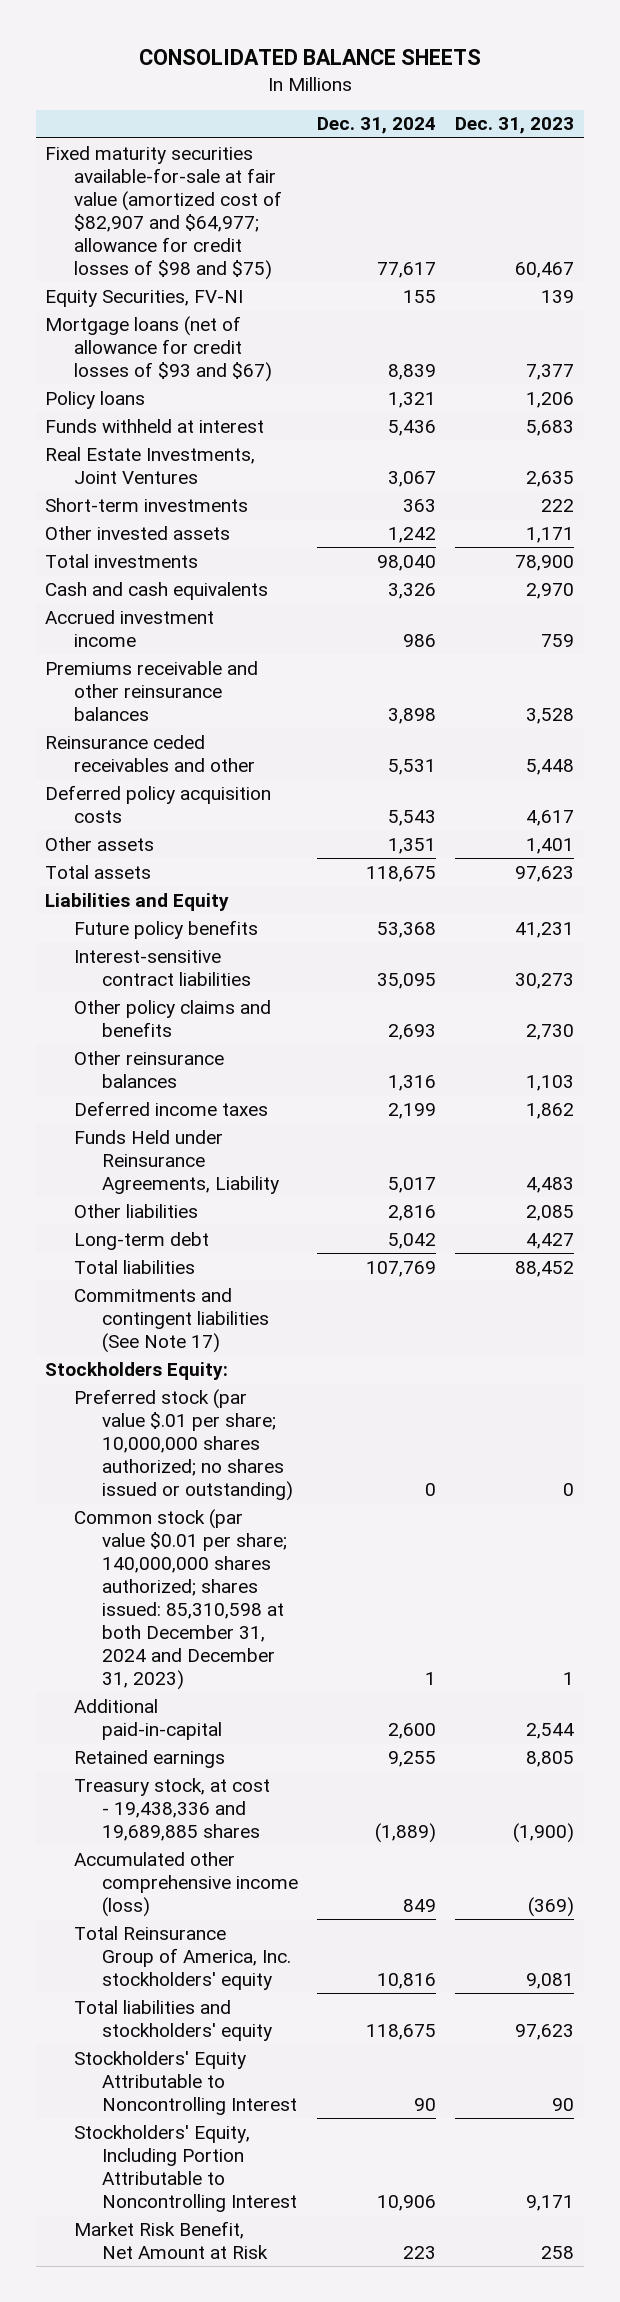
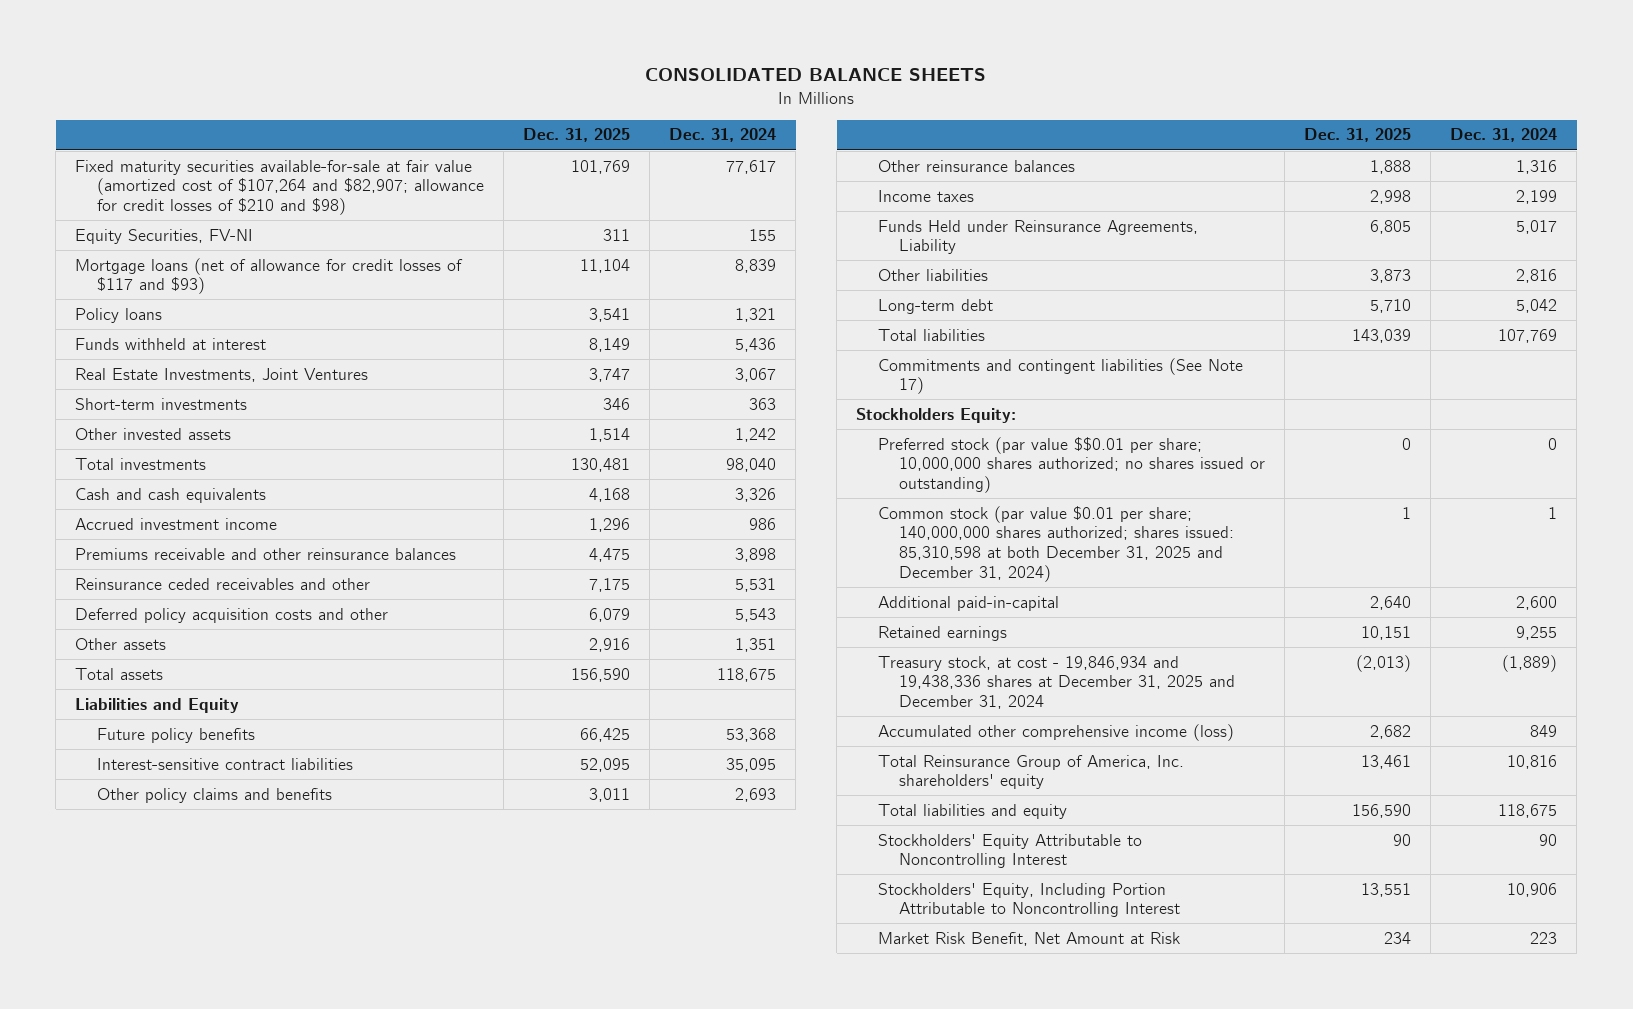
[455,117,575,135] Dec. 31, 2023 -> none
none -> [522,128,630,143] Dec. 31, 2025
[45,145,282,280] Fixed maturity securities available-for-sale at fair value (amortized cost of $82,907 and $64,977; allowance for credit losses of $98 and $75) -> [75,159,484,216] Fixed maturity securities available-for-sale at fair value (amortized cost of $107,264 and $82,907; allowance for credit losses of $210 and $98)
[45,315,272,382] Mortgage loans (net of allowance for credit losses of $93 and $67) -> [75,257,464,295] Mortgage loans (net of allowance for credit losses of $117 and $93)
[45,784,272,823] Deferred policy acquisition costs -> [75,607,389,623] Deferred policy acquisition costs and other
[73,1100,268,1116] Deferred income taxes -> [877,189,974,202] Income taxes
[73,1388,294,1501] Preferred stock (par value $.01 per share; 10,000,000 shares authorized; no shares issued or outstanding) -> [877,436,1265,494] Preferred stock (par value $$0.01 per share; 10,000,000 shares authorized; no shares issued or outstanding)
[73,1508,288,1690] Common stock (par value $0.01 per share; 140,000,000 shares authorized; shares issued: 85,310,598 at both December 31, 2024 and December 31, 2023) -> [877,505,1234,582] Common stock (par value $0.01 per share; 140,000,000 shares authorized; shares issued: 85,310,598 at both December 31, 2025 and December 31, 2024)
[73,1777,270,1841] Treasury stock, at cost - 19,438,336 and 19,689,885 shares -> [877,655,1235,710] Treasury stock, at cost - 19,846,934 and 19,438,336 shares at December 31, 2025 and December 31, 2024
[73,1925,292,1990] Total Reinsurance Group of America, Inc. stockholders' equity -> [877,754,1184,790] Total Reinsurance Group of America, Inc. shareholders' equity
[73,1999,273,2041] Total liabilities and stockholders' equity -> [877,803,1067,819] Total liabilities and equity

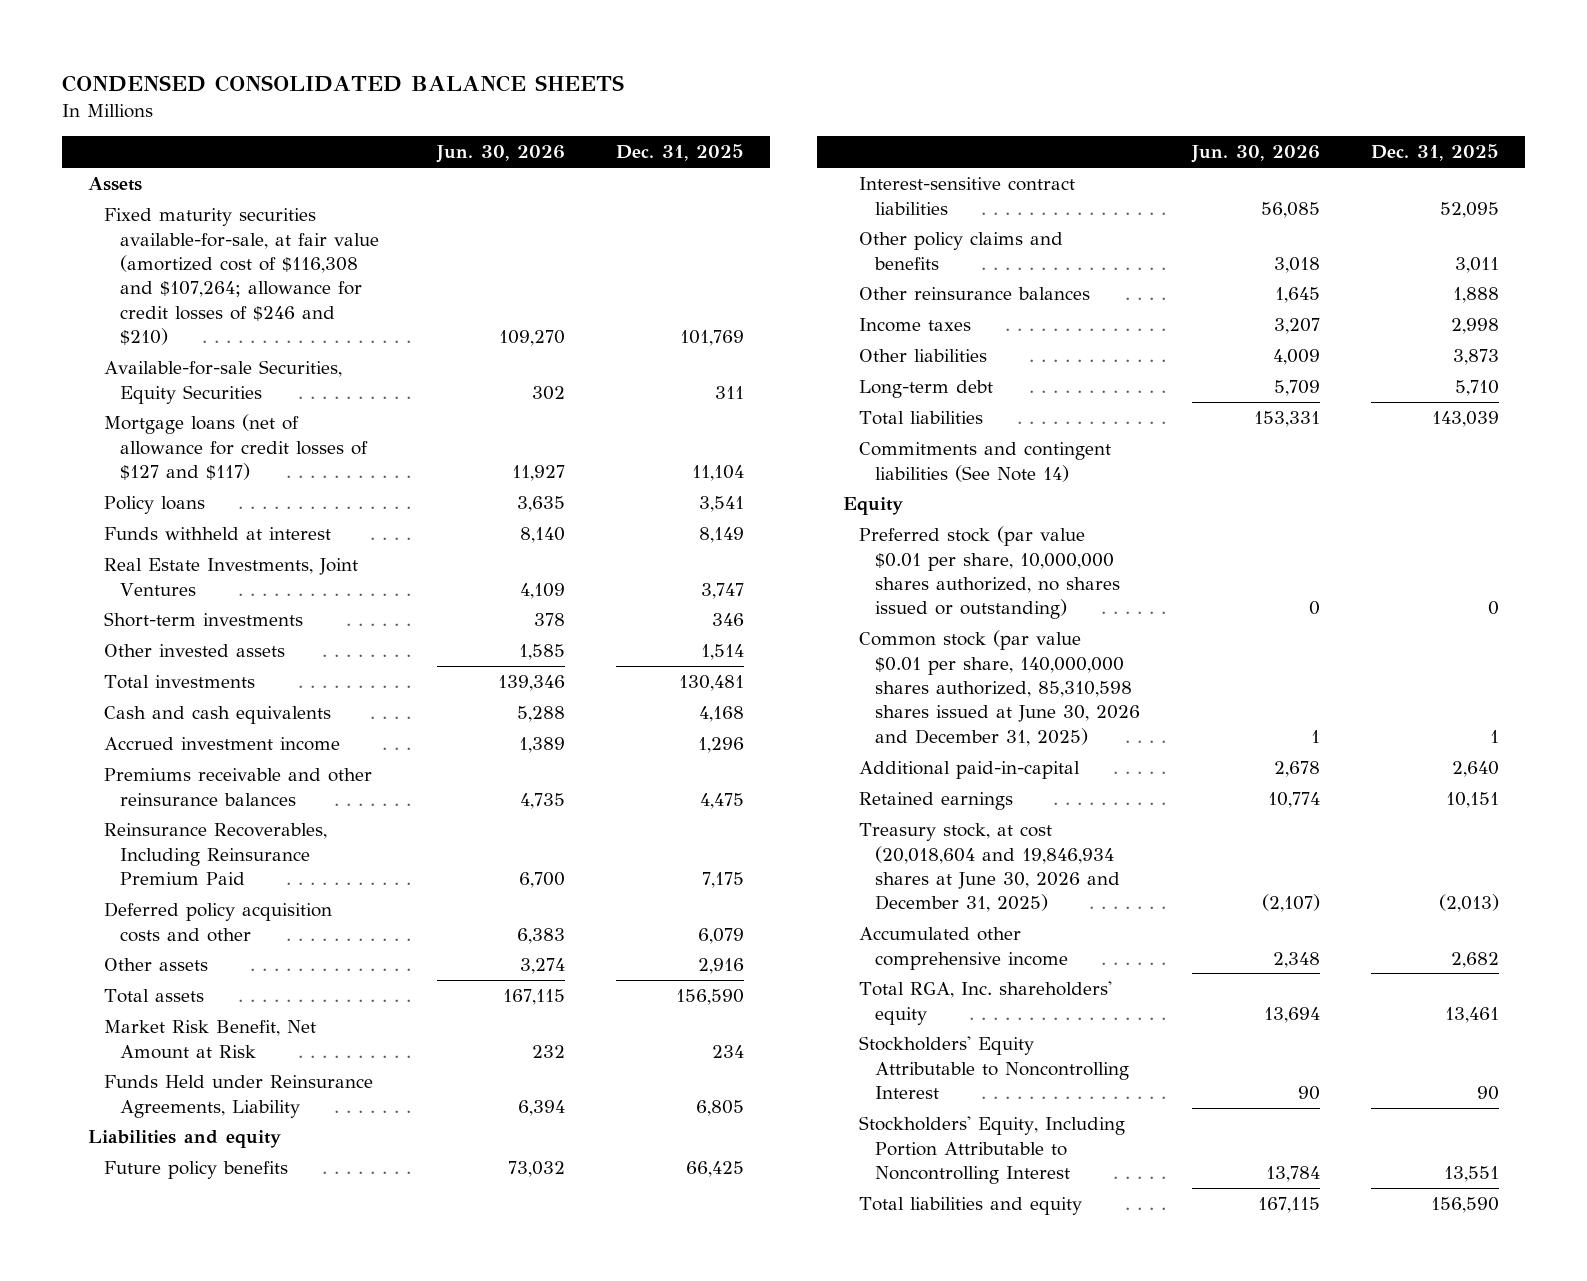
[645,68,987,82] CONSOLIDATED BALANCE SHEETS -> [62,75,625,93] CONDENSED CONSOLIDATED BALANCE SHEETS
[669,128,777,143] Dec. 31, 2024 -> none
none -> [435,145,565,164] Jun. 30, 2026
none -> [87,177,142,192] Assets
[75,159,484,216] Fixed maturity securities available-for-sale at fair value (amortized cost of $107,264 and $82,907; allowance for credit losses of $210 and $98) -> [103,208,380,346] Fixed maturity securities available-for-sale, at fair value (amortized cost of $116,308 and $107,264; allowance for credit losses of $246 and $210)
[75,228,254,244] Equity Securities, FV-NI -> [103,360,342,404] Available-for-sale Securities, Equity Securities
[75,257,464,295] Mortgage loans (net of allowance for credit losses of $117 and $93) -> [103,414,369,480] Mortgage loans (net of allowance for credit losses of $127 and $117)
[75,577,371,590] Reinsurance ceded receivables and other -> [103,823,327,885] Reinsurance Recoverables, Including Reinsurance Premium Paid
[877,931,1180,946] Market Risk Benefit, Net Amount at Risk -> [103,1020,316,1059] Market Risk Benefit, Net Amount at Risk
[877,219,1198,255] Funds Held under Reinsurance Agreements, Liability -> [103,1075,373,1118] Funds Held under Reinsurance Agreements, Liability
[75,697,240,713] Liabilities and Equity -> [87,1130,281,1149] Liabilities and equity
[877,357,1243,395] Commitments and contingent liabilities (See Note 17) -> [858,442,1111,482] Commitments and contingent liabilities (See Note 14)
[856,407,1017,423] Stockholders Equity: -> [842,497,903,516] Equity
[877,436,1265,494] Preferred stock (par value $$0.01 per share; 10,000,000 shares authorized; no shares issued or outstanding) -> [858,526,1121,620] Preferred stock (par value $0.01 per share, 10,000,000 shares authorized, no shares issued or outstanding)
[877,505,1234,582] Common stock (par value $0.01 per share; 140,000,000 shares authorized; shares issued: 85,310,598 at both December 31, 2025 and December 31, 2024) -> [858,630,1141,746] Common stock (par value $0.01 per share, 140,000,000 shares authorized, 85,310,598 shares issued at June 30, 2026 and December 31, 2025)
[877,655,1235,710] Treasury stock, at cost - 19,846,934 and 19,438,336 shares at December 31, 2025 and December 31, 2024 -> [858,823,1121,913] Treasury stock, at cost (20,018,604 and 19,846,934 shares at June 30, 2026 and December 31, 2025)
[877,723,1234,741] Accumulated other comprehensive income (loss) -> [858,927,1069,970] Accumulated other comprehensive income
[877,754,1184,790] Total Reinsurance Group of America, Inc. shareholders' equity -> [858,981,1112,1025] Total RGA, Inc. shareholders' equity
[877,803,1067,819] Total liabilities and equity -> [858,1197,1082,1216] Total liabilities and equity

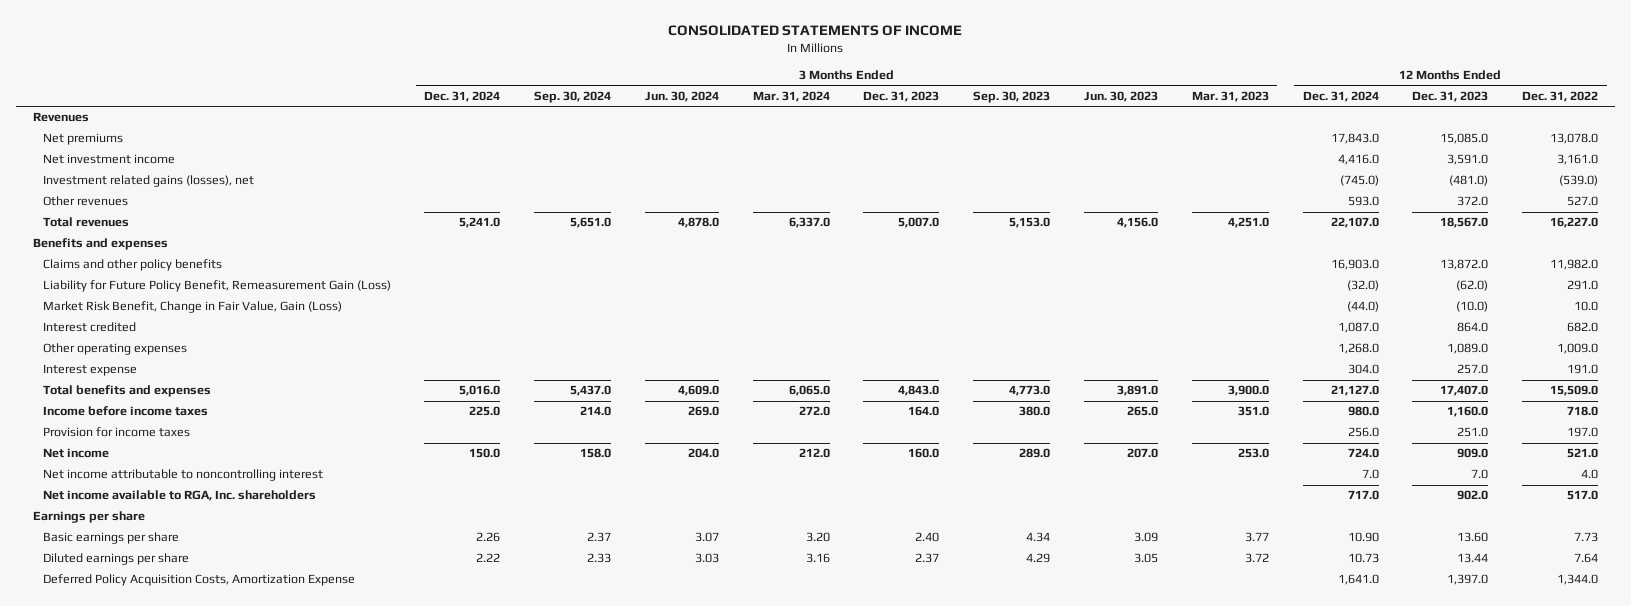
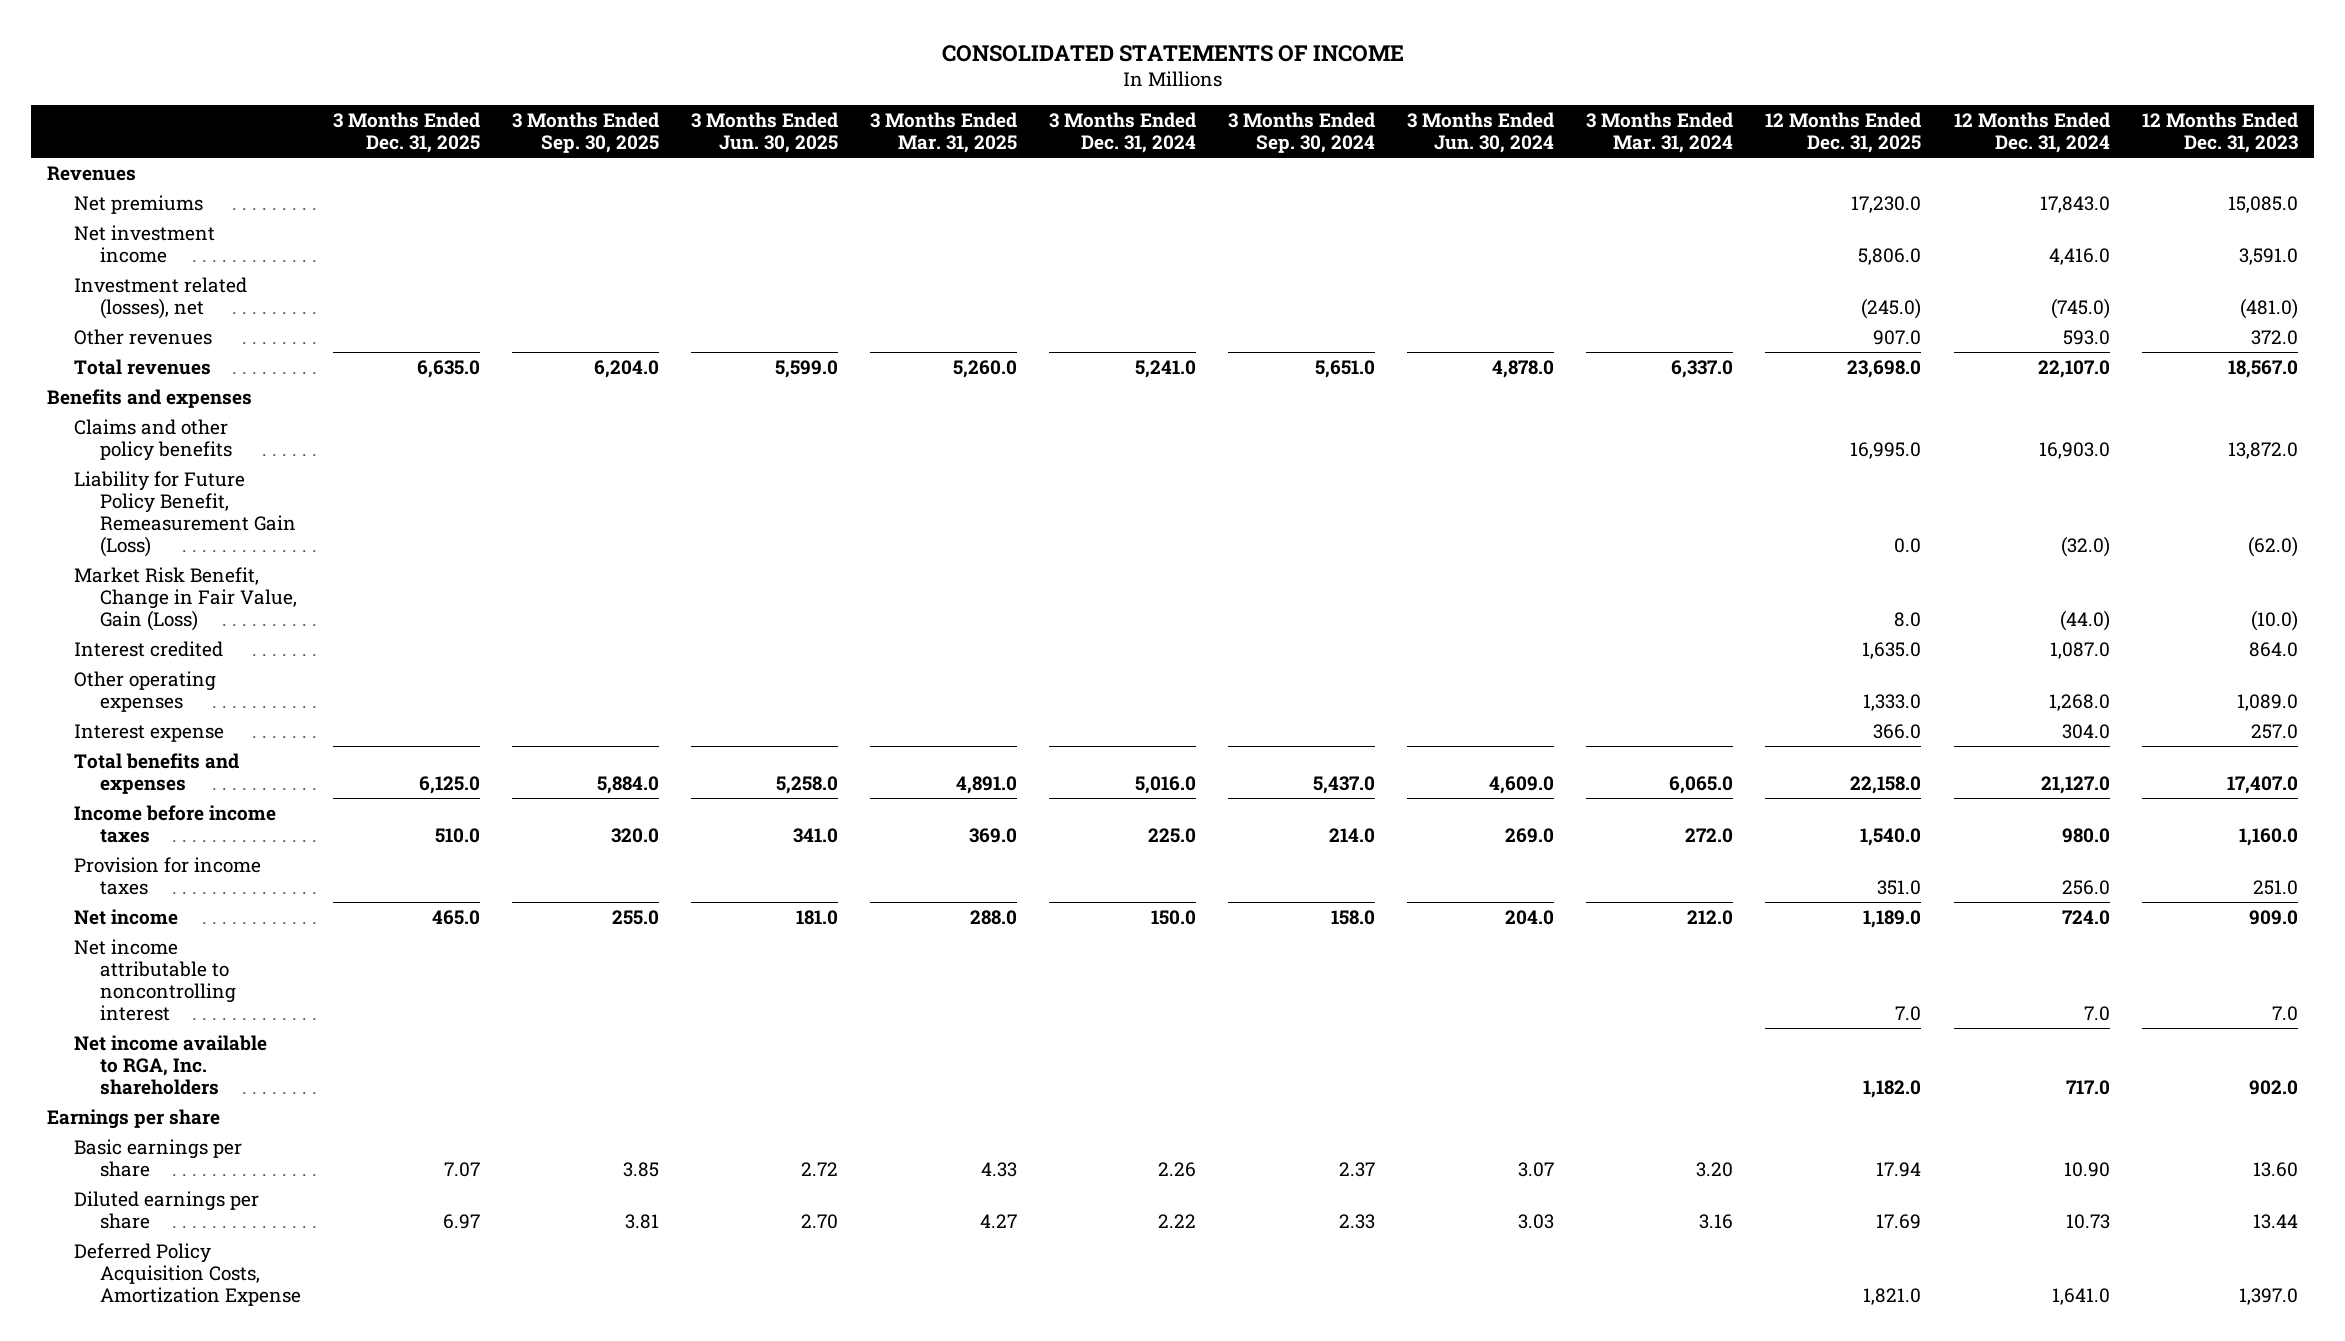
[863,90,940,102] Dec. 31, 2023 -> none
[973,90,1051,103] Sep. 30, 2023 -> none
[1084,90,1159,102] Jun. 30, 2023 -> none
[1191,90,1269,102] Mar. 31, 2023 -> none
[1522,90,1599,102] Dec. 31, 2022 -> none
none -> [332,112,480,154] 3 Months Ended Dec. 31, 2025
none -> [511,112,659,154] 3 Months Ended Sep. 30, 2025
none -> [690,112,838,154] 3 Months Ended Jun. 30, 2025
none -> [870,112,1018,154] 3 Months Ended Mar. 31, 2025
none -> [1765,112,1922,154] 12 Months Ended Dec. 31, 2025
[42,175,254,188] Investment related gains (losses), net -> [73,276,247,319] Investment related (losses), net

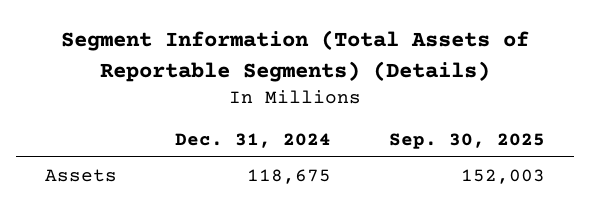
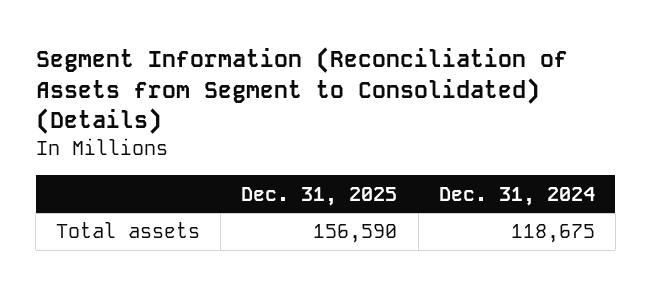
[61,30,530,82] Segment Information (Total Assets of Reportable Segments) (Details) -> [35,46,568,135] Segment Information (Reconciliation of Assets from Segment to Consolidated) (Details)
[389,133,546,150] Sep. 30, 2025 -> none
none -> [241,186,398,206] Dec. 31, 2025
[45,168,118,182] Assets -> [56,222,201,239] Total assets

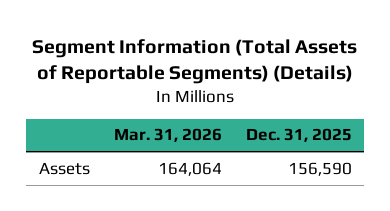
[35,46,568,135] Segment Information (Reconciliation of Assets from Segment to Consolidated) (Details) -> [32,38,358,84] Segment Information (Total Assets of Reportable Segments) (Details)
[438,186,595,206] Dec. 31, 2024 -> none
none -> [113,128,222,143] Mar. 31, 2026
[56,222,201,239] Total assets -> [38,161,90,175] Assets

